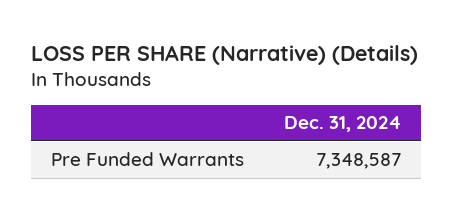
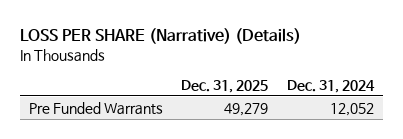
none -> [181,80,269,94] Dec. 31, 2025
[315,153,401,170] 7,348,587 -> [329,102,374,116] 12,052

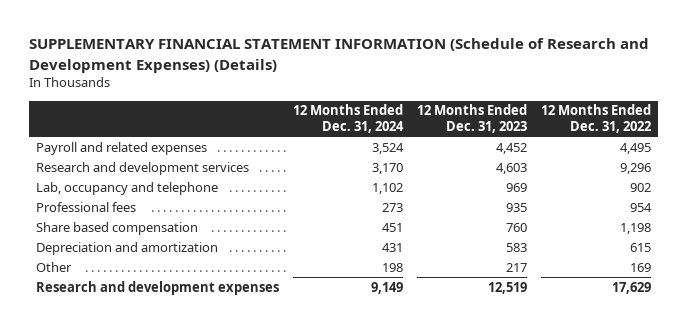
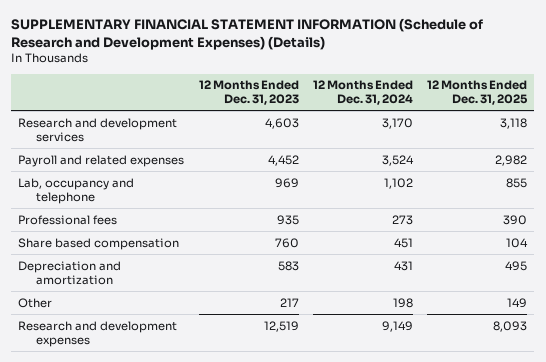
[540,104,651,133] 12 Months Ended Dec. 31, 2022 -> none
none -> [427,80,529,106] 12 Months Ended Dec. 31, 2025
[35,141,207,155] Payroll and related expenses -> [18,154,185,167] Payroll and related expenses

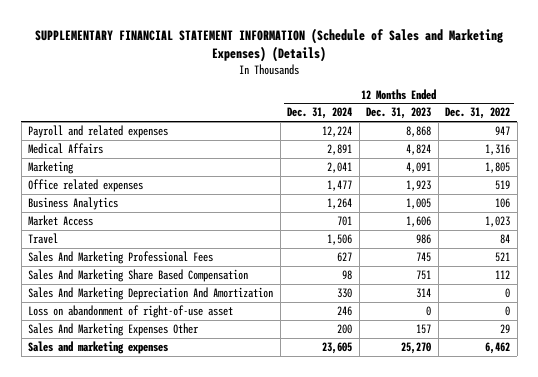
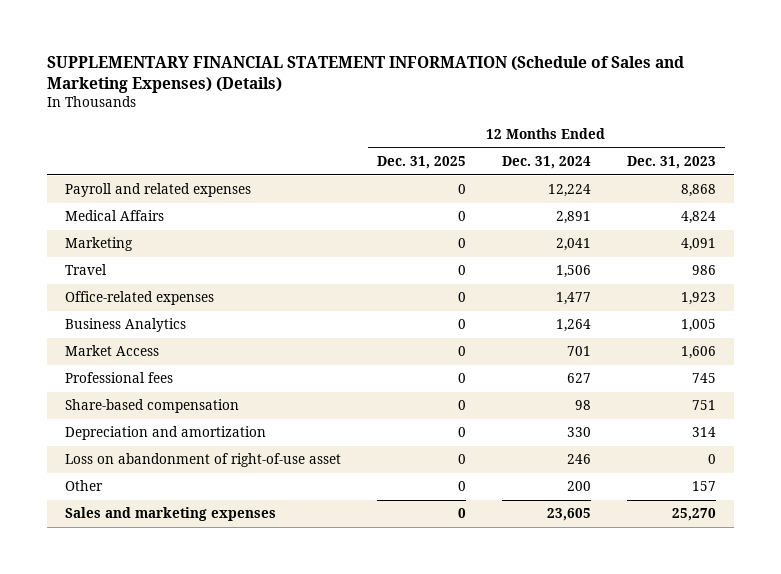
[445,107,511,120] Dec. 31, 2022 -> none
none -> [376,156,466,170] Dec. 31, 2025
[28,232,59,244] Travel -> [64,264,107,276] Travel
[28,178,144,192] Office related expenses -> [64,291,214,306] Office-related expenses
[28,250,214,264] Sales And Marketing Professional Fees -> [64,372,173,384] Professional fees
[28,268,249,282] Sales And Marketing Share Based Compensation -> [64,399,239,414] Share-based compensation
[28,286,274,300] Sales And Marketing Depreciation And Amortization -> [64,426,266,441] Depreciation and amortization
[28,322,200,336] Sales And Marketing Expenses Other -> [64,480,103,492] Other

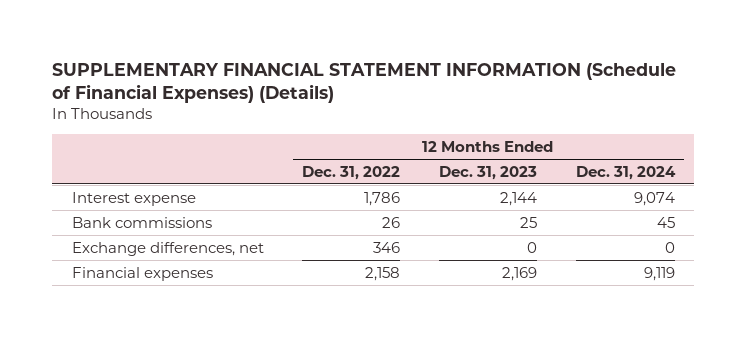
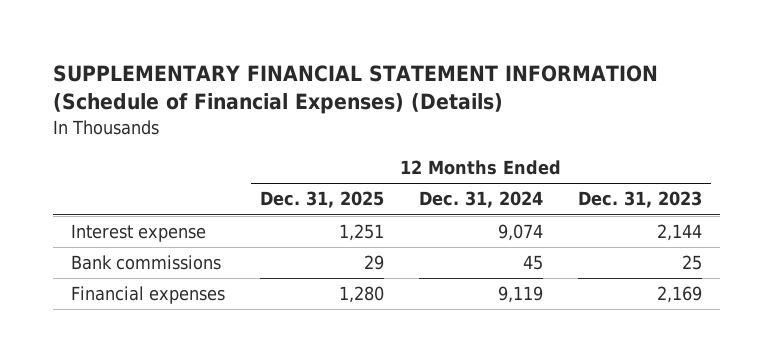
[302,165,401,180] Dec. 31, 2022 -> none
none -> [259,191,384,209] Dec. 31, 2025
[71,241,264,256] Exchange differences, net -> none

